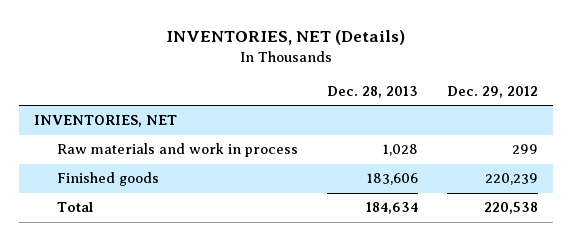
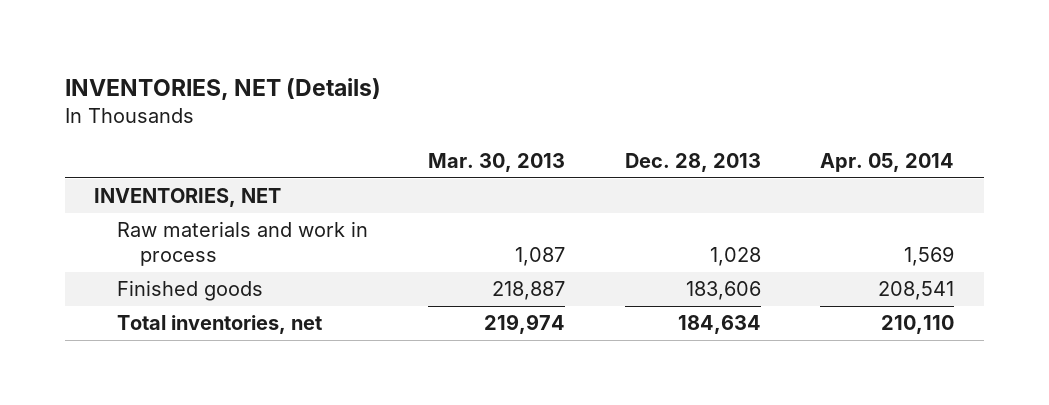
[447,85,539,98] Dec. 29, 2012 -> none
none -> [427,152,565,172] Mar. 30, 2013
none -> [820,152,955,172] Apr. 05, 2014
[56,202,93,213] Total -> [117,315,323,335] Total inventories, net

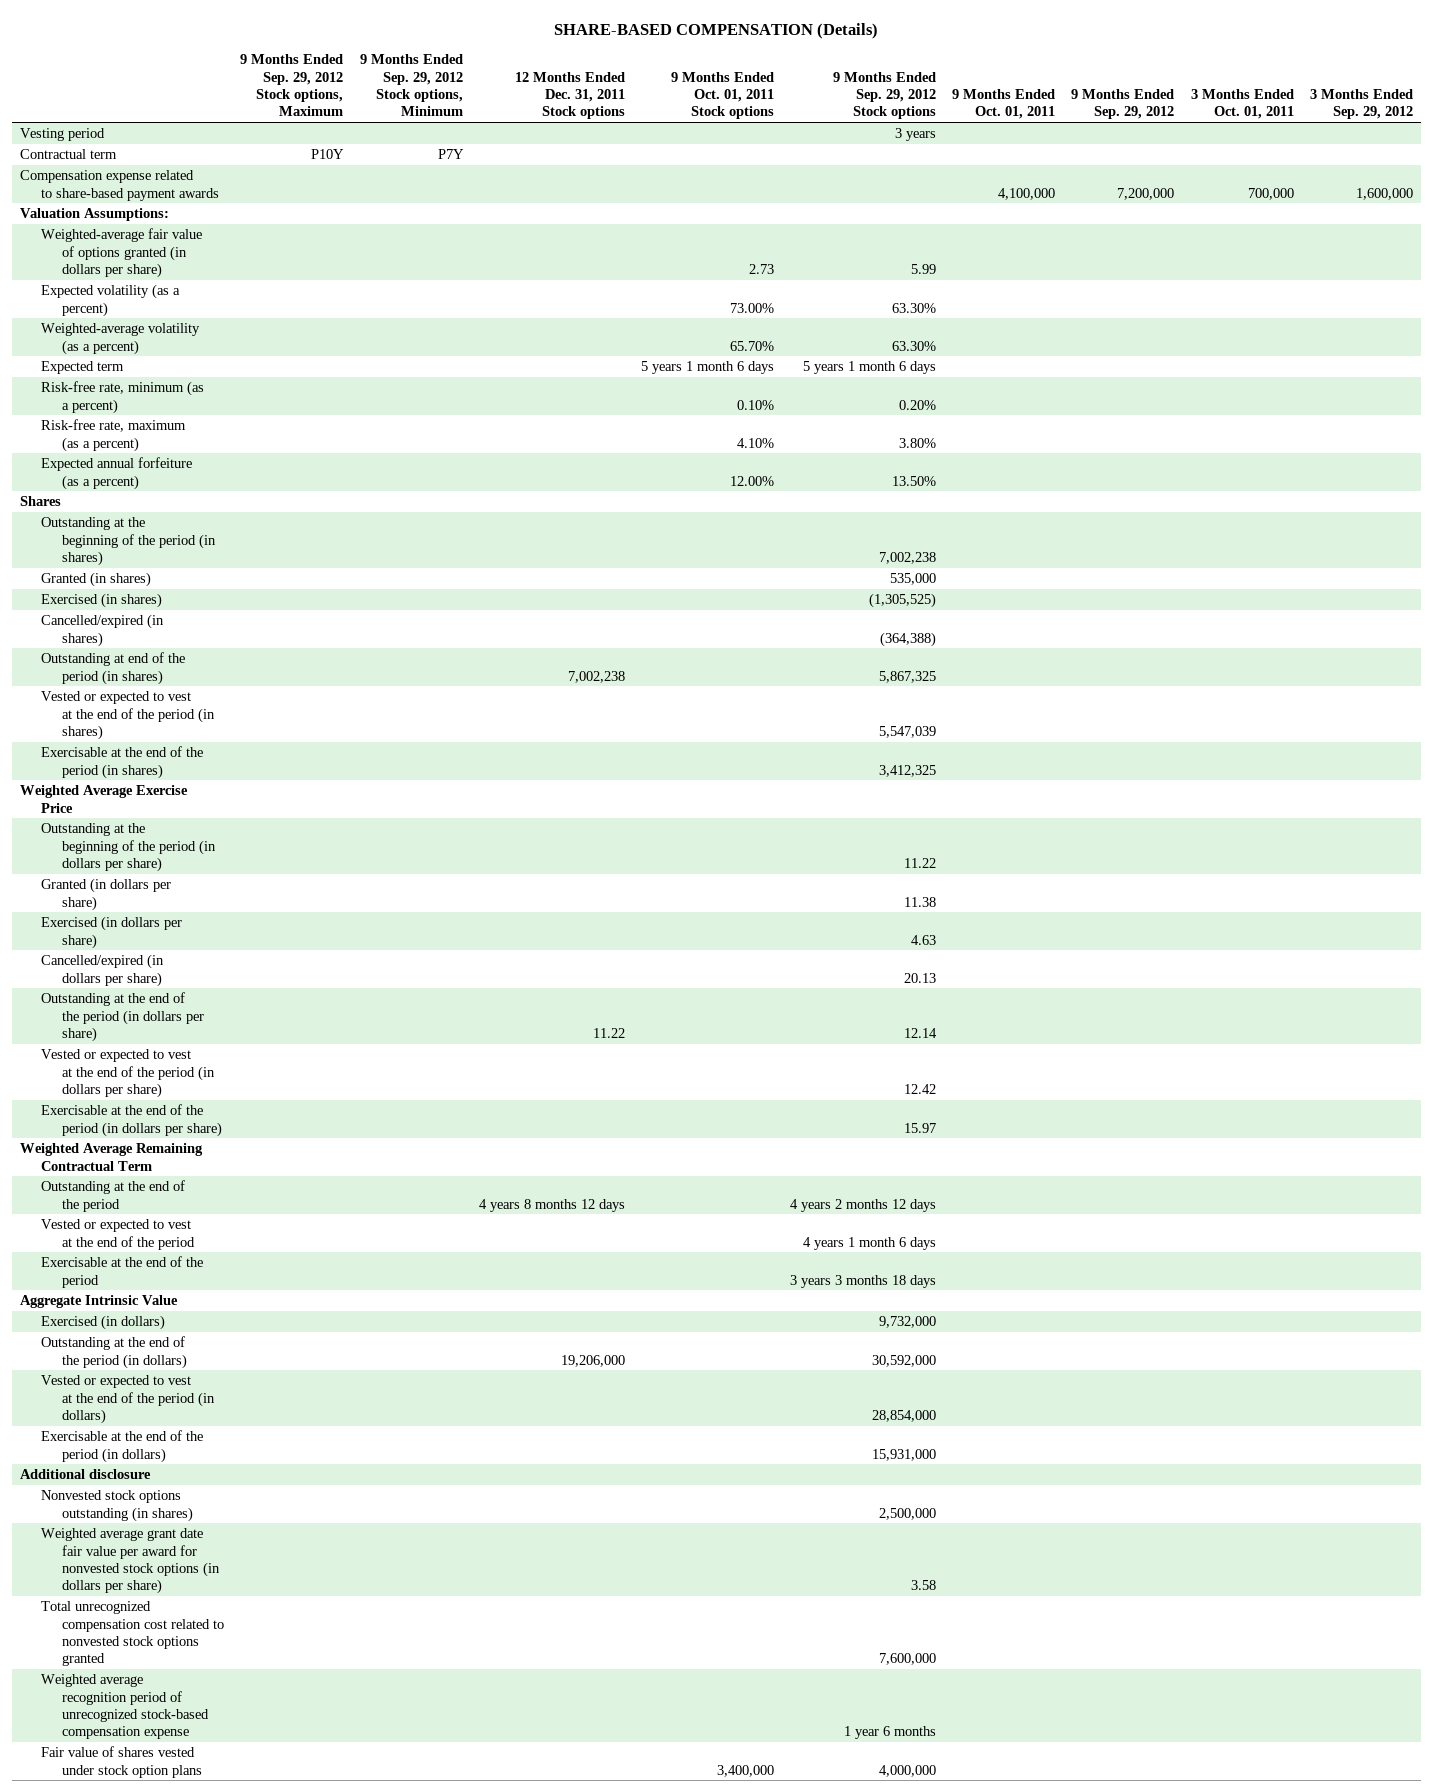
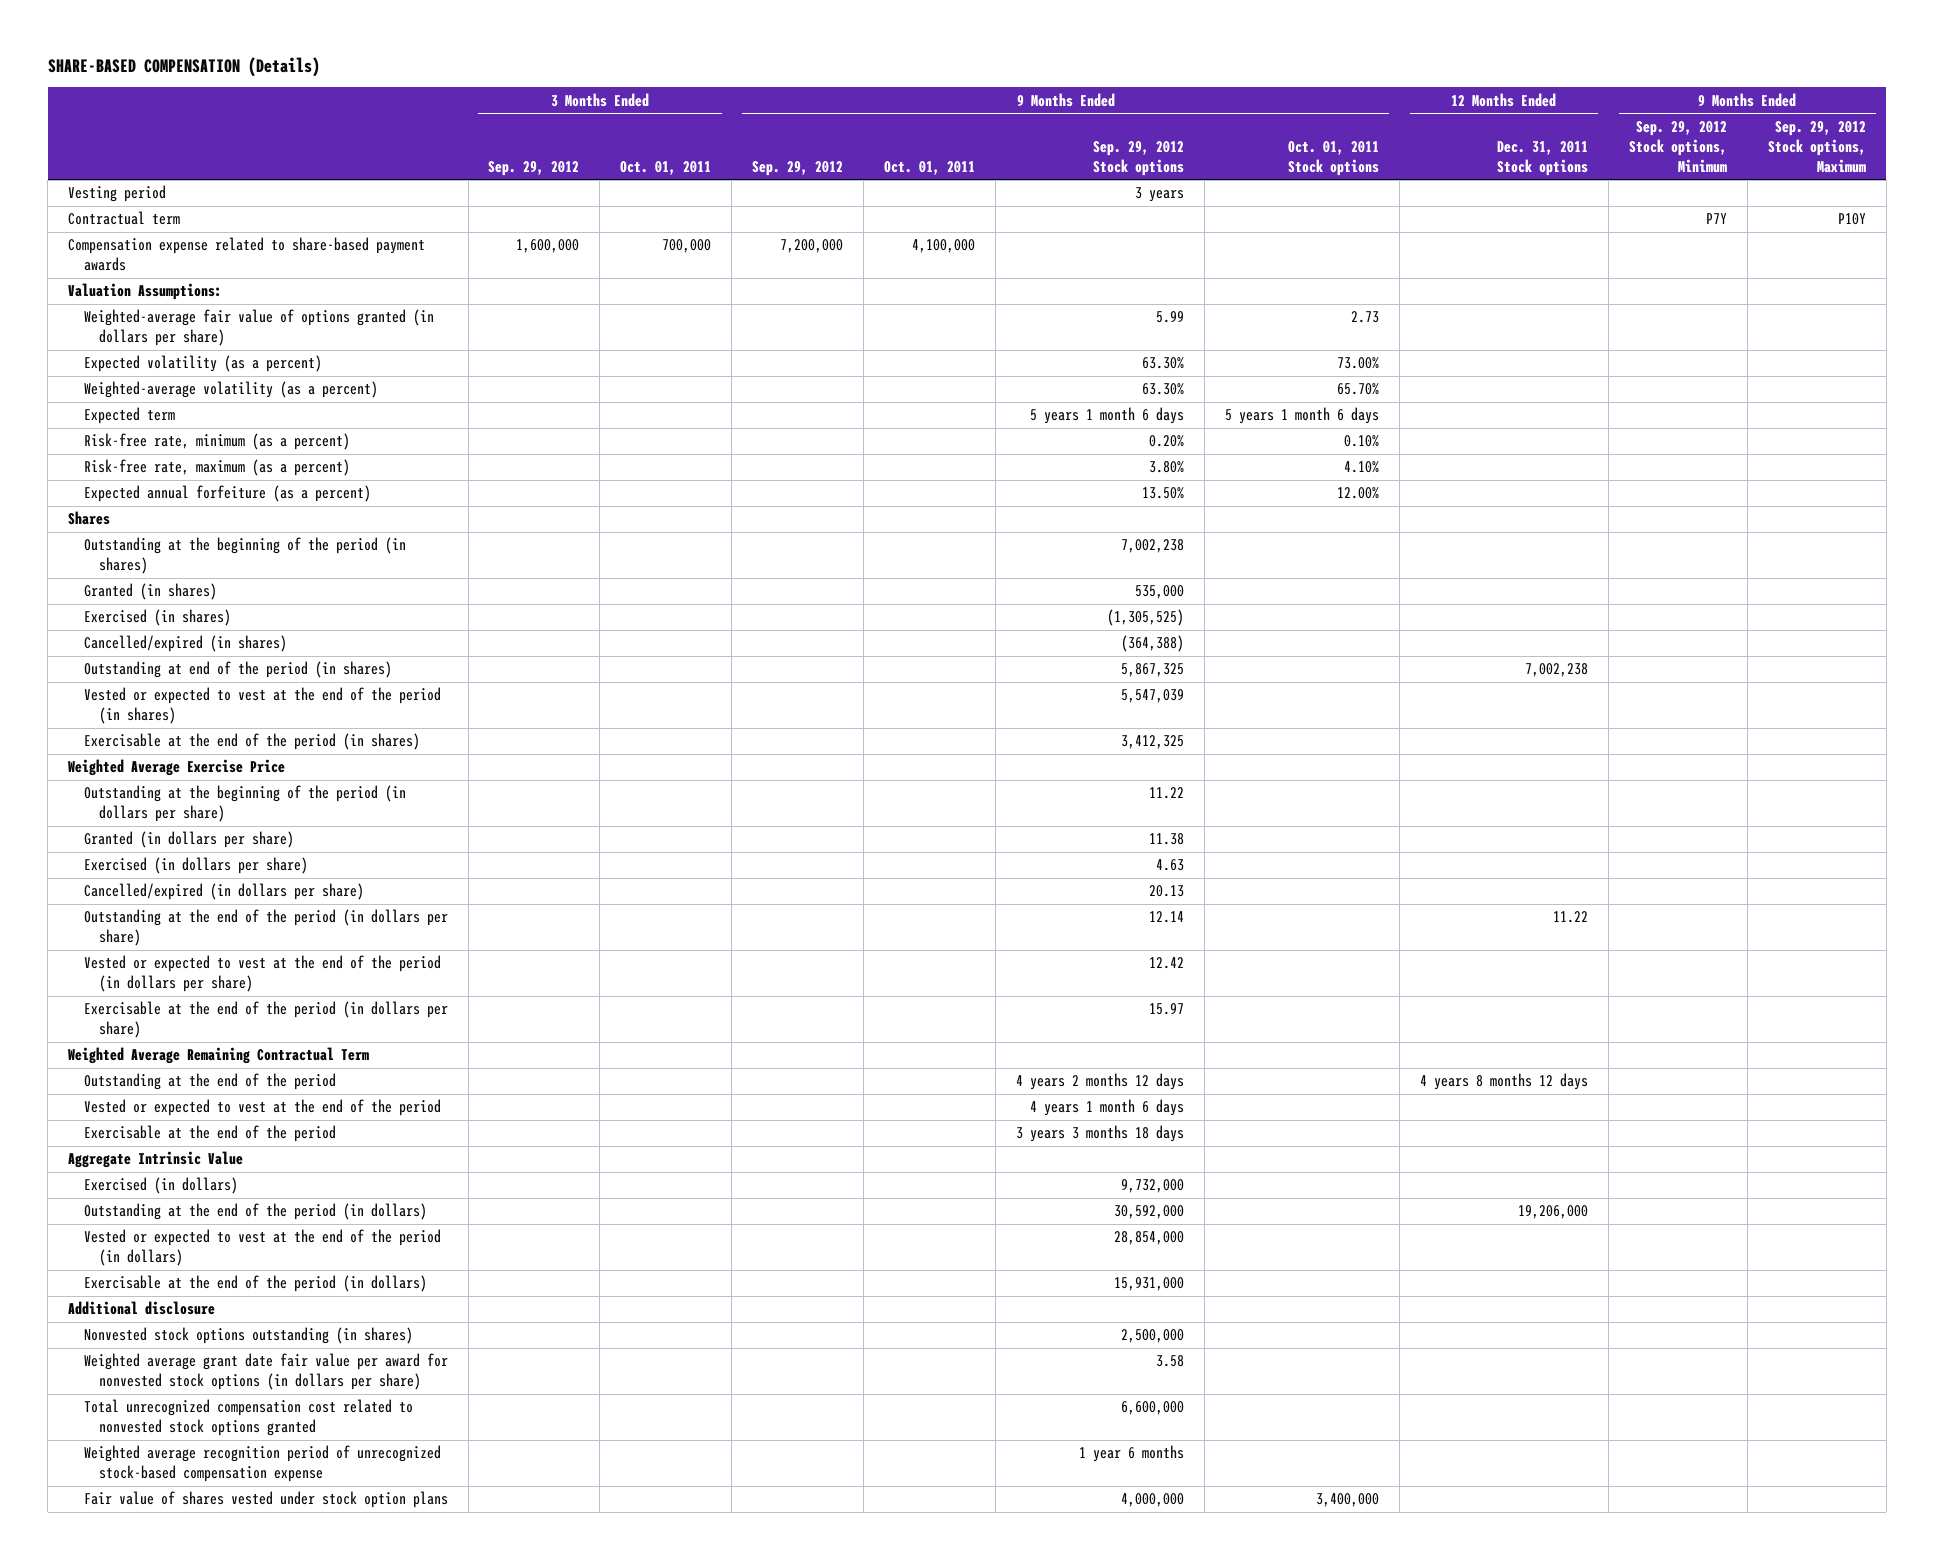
[879,1653,937,1666] 7,600,000 -> [1121,1401,1185,1416] 6,600,000

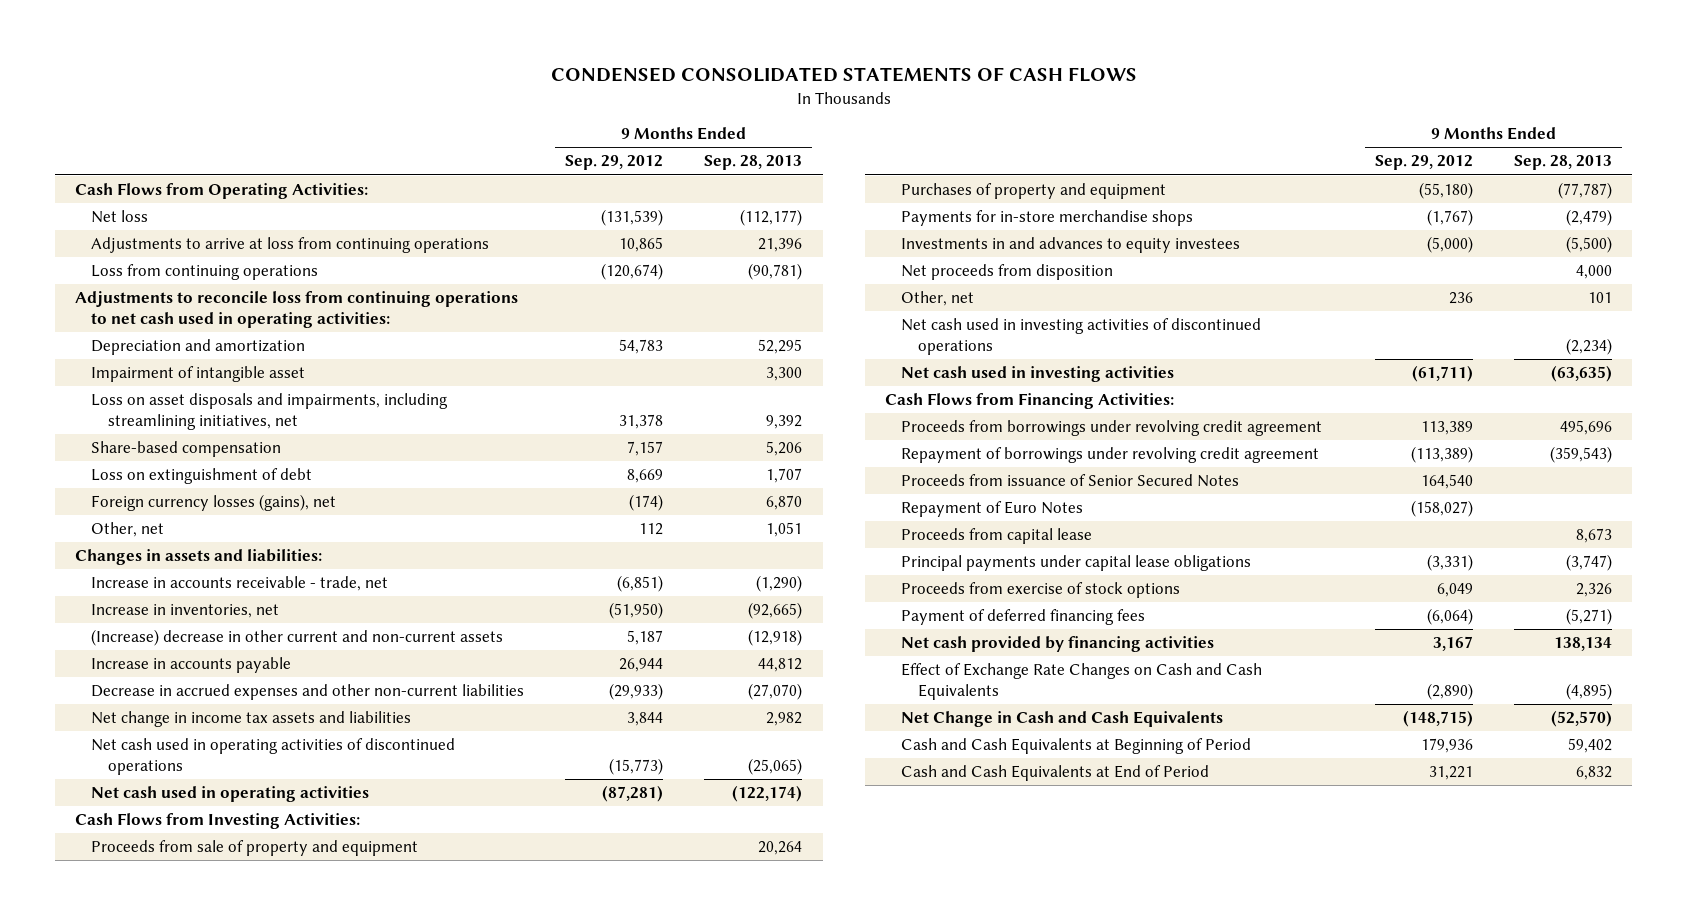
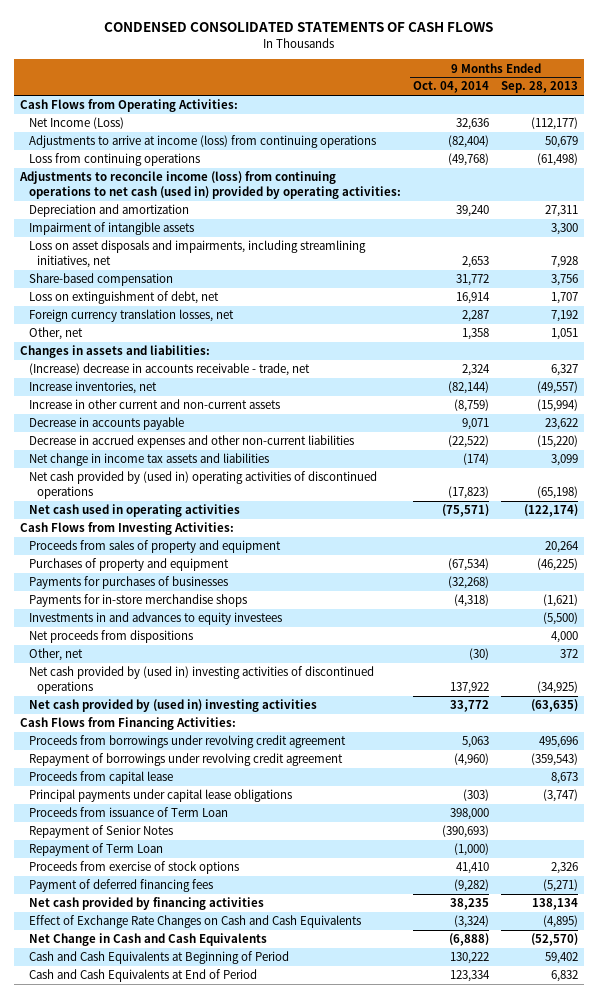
[565,155,664,171] Sep. 29, 2012 -> none
none -> [412,81,489,94] Oct. 04, 2014
[91,209,149,223] Net loss -> [28,117,124,130] Net Income (Loss)
[91,236,490,253] Adjustments to arrive at loss from continuing operations -> [28,135,376,149] Adjustments to arrive at income (loss) from continuing operations
[758,237,803,252] 21,396 -> [545,136,579,149] 50,679
[748,262,803,280] (90,781) -> [537,153,579,167] (61,498)
[75,290,519,328] Adjustments to reconcile loss from continuing operations to net cash used in operating activities: -> [19,171,401,199] Adjustments to reconcile income (loss) from continuing operations to net cash (used in) provided by operating activities:
[758,338,803,354] 52,295 -> [545,205,579,218] 27,311
[91,365,306,382] Impairment of intangible asset -> [28,222,194,236] Impairment of intangible assets
[766,414,803,429] 9,392 -> [551,255,579,268] 7,928
[766,440,803,456] 5,206 -> [551,274,579,287] 3,756
[91,467,313,484] Loss on extinguishment of debt -> [28,291,219,305] Loss on extinguishment of debt, net
[91,493,337,511] Foreign currency losses (gains), net -> [28,309,234,323] Foreign currency translation losses, net
[766,494,803,510] 6,870 -> [551,310,579,323] 7,192
[91,575,389,591] Increase in accounts receivable - trade, net -> [28,363,310,377] (Increase) decrease in accounts receivable - trade, net
[756,574,803,592] (1,290) -> [551,364,579,377] 6,327
[91,603,280,618] Increase in inventories, net -> [28,381,157,395] Increase inventories, net
[748,601,803,619] (92,665) -> [537,381,579,395] (49,557)
[91,628,504,646] (Increase) decrease in other current and non-current assets -> [28,399,280,410] Increase in other current and non-current assets
[748,628,803,646] (12,918) -> [537,399,579,413] (15,994)
[91,656,292,673] Increase in accounts payable -> [28,417,184,431] Decrease in accounts payable
[758,657,803,672] 44,812 -> [545,418,579,431] 23,622
[748,682,803,700] (27,070) -> [537,435,579,449] (15,220)
[766,711,803,726] 2,982 -> [551,454,579,467] 3,099
[91,737,456,775] Net cash used in operating activities of discontinued operations -> [28,471,377,499] Net cash provided by (used in) operating activities of discontinued operations
[748,757,803,775] (25,065) -> [537,485,579,499] (65,198)
[91,839,419,856] Proceeds from sale of property and equipment -> [28,540,281,554] Proceeds from sales of property and equipment
[1557,181,1612,199] (77,787) -> [537,558,579,572] (46,225)
none -> [28,576,228,590] Payments for purchases of businesses
[1565,208,1612,226] (2,479) -> [543,594,579,608] (1,621)
[901,263,1114,280] Net proceeds from disposition -> [28,630,193,644] Net proceeds from dispositions
[1587,291,1612,303] 101 -> [560,649,579,659] 372
[901,317,1262,355] Net cash used in investing activities of discontinued operations -> [28,666,374,694] Net cash provided by (used in) investing activities of discontinued operations
[1565,337,1612,355] (2,234) -> [537,680,579,694] (34,925)
[901,365,1175,382] Net cash used in investing activities -> [28,699,317,713] Net cash provided by (used in) investing activities
[901,473,1240,487] Proceeds from issuance of Senior Secured Notes -> none
[901,500,1084,517] Repayment of Euro Notes -> none
none -> [28,807,228,818] Proceeds from issuance of Term Loan
none -> [28,825,173,839] Repayment of Senior Notes
none -> [28,843,163,857] Repayment of Term Loan

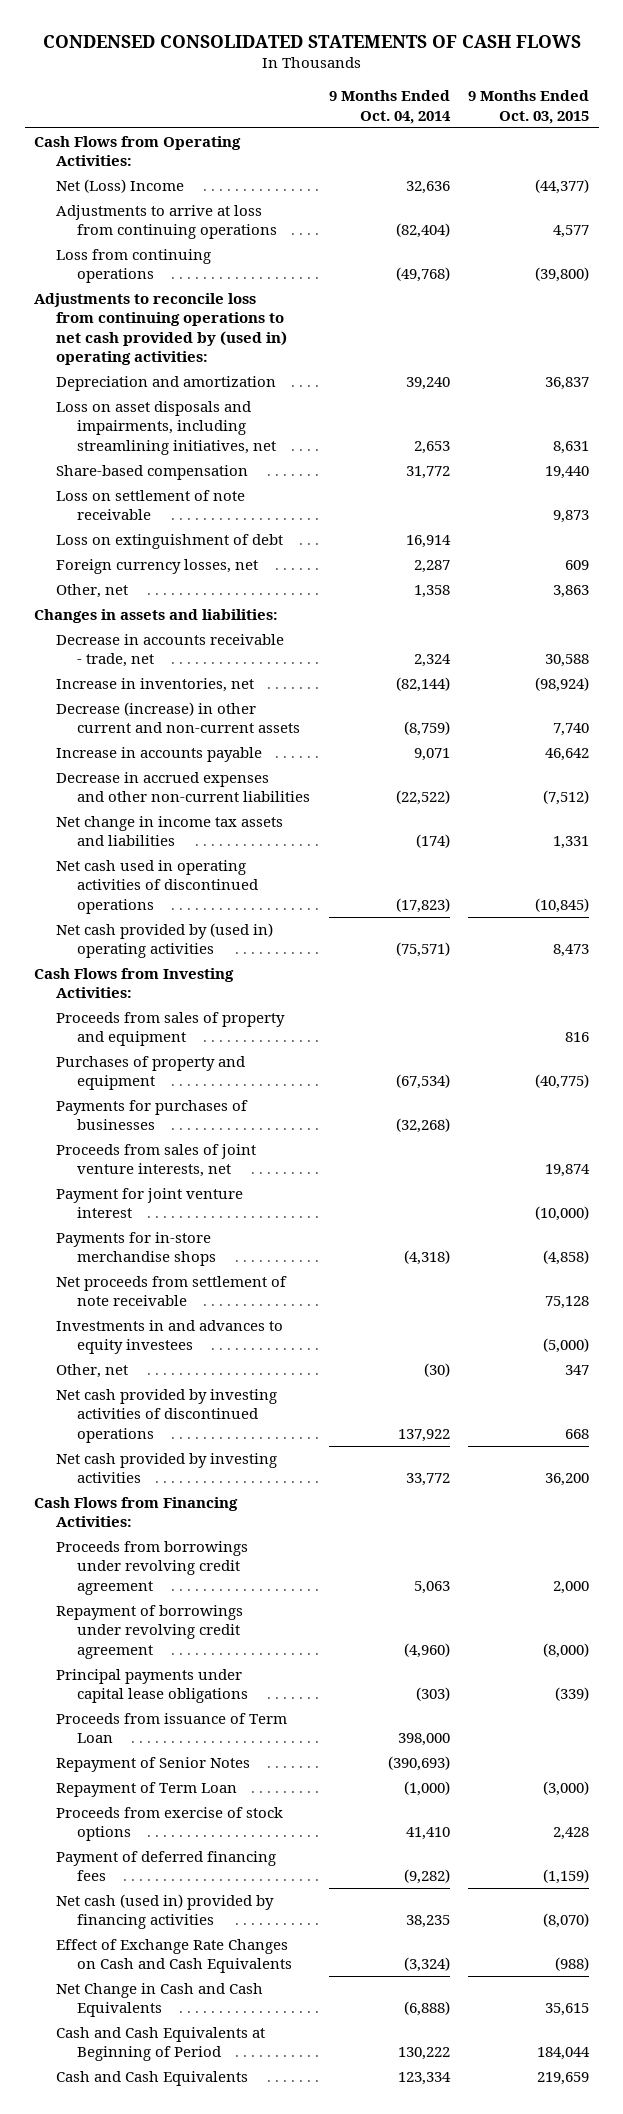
[501,81,579,94] Sep. 28, 2013 -> none
none -> [468,90,590,124] 9 Months Ended Oct. 03, 2015
[28,117,124,130] Net Income (Loss) -> [55,178,184,193] Net (Loss) Income
[28,135,376,149] Adjustments to arrive at income (loss) from continuing operations -> [55,204,278,240] Adjustments to arrive at loss from continuing operations
[19,171,401,199] Adjustments to reconcile income (loss) from continuing operations to net cash (used in) provided by operating activities: -> [33,292,287,366] Adjustments to reconcile loss from continuing operations to net cash provided by (used in) operating activities:
[28,222,194,236] Impairment of intangible assets -> none
none -> [55,489,245,521] Loss on settlement of note receivable
[28,291,219,305] Loss on extinguishment of debt, net -> [55,533,283,549] Loss on extinguishment of debt
[28,309,234,323] Foreign currency translation losses, net -> [55,558,258,574] Foreign currency losses, net
[28,363,310,377] (Increase) decrease in accounts receivable - trade, net -> [55,633,284,668] Decrease in accounts receivable - trade, net
[28,381,157,395] Increase inventories, net -> [55,677,254,692] Increase in inventories, net
[28,399,280,410] Increase in other current and non-current assets -> [55,701,301,734] Decrease (increase) in other current and non-current assets
[28,417,184,431] Decrease in accounts payable -> [55,746,262,762] Increase in accounts payable
[28,471,377,499] Net cash provided by (used in) operating activities of discontinued operations -> [55,859,259,914] Net cash used in operating activities of discontinued operations
[28,504,240,518] Net cash used in operating activities -> [55,922,273,959] Net cash provided by (used in) operating activities
none -> [55,1143,256,1178] Proceeds from sales of joint venture interests, net
none -> [55,1187,243,1219] Payment for joint venture interest
none -> [55,1275,287,1307] Net proceeds from settlement of note receivable
[28,630,193,644] Net proceeds from dispositions -> none
[28,666,374,694] Net cash provided by (used in) investing activities of discontinued operations -> [55,1388,277,1443] Net cash provided by investing activities of discontinued operations
[28,699,317,713] Net cash provided by (used in) investing activities -> [55,1452,277,1484] Net cash provided by investing activities
[28,771,173,785] Proceeds from capital lease -> none
[28,897,264,911] Net cash provided by financing activities -> [55,1893,274,1930] Net cash (used in) provided by financing activities
[28,969,257,983] Cash and Cash Equivalents at End of Period -> [55,2070,248,2086] Cash and Cash Equivalents

